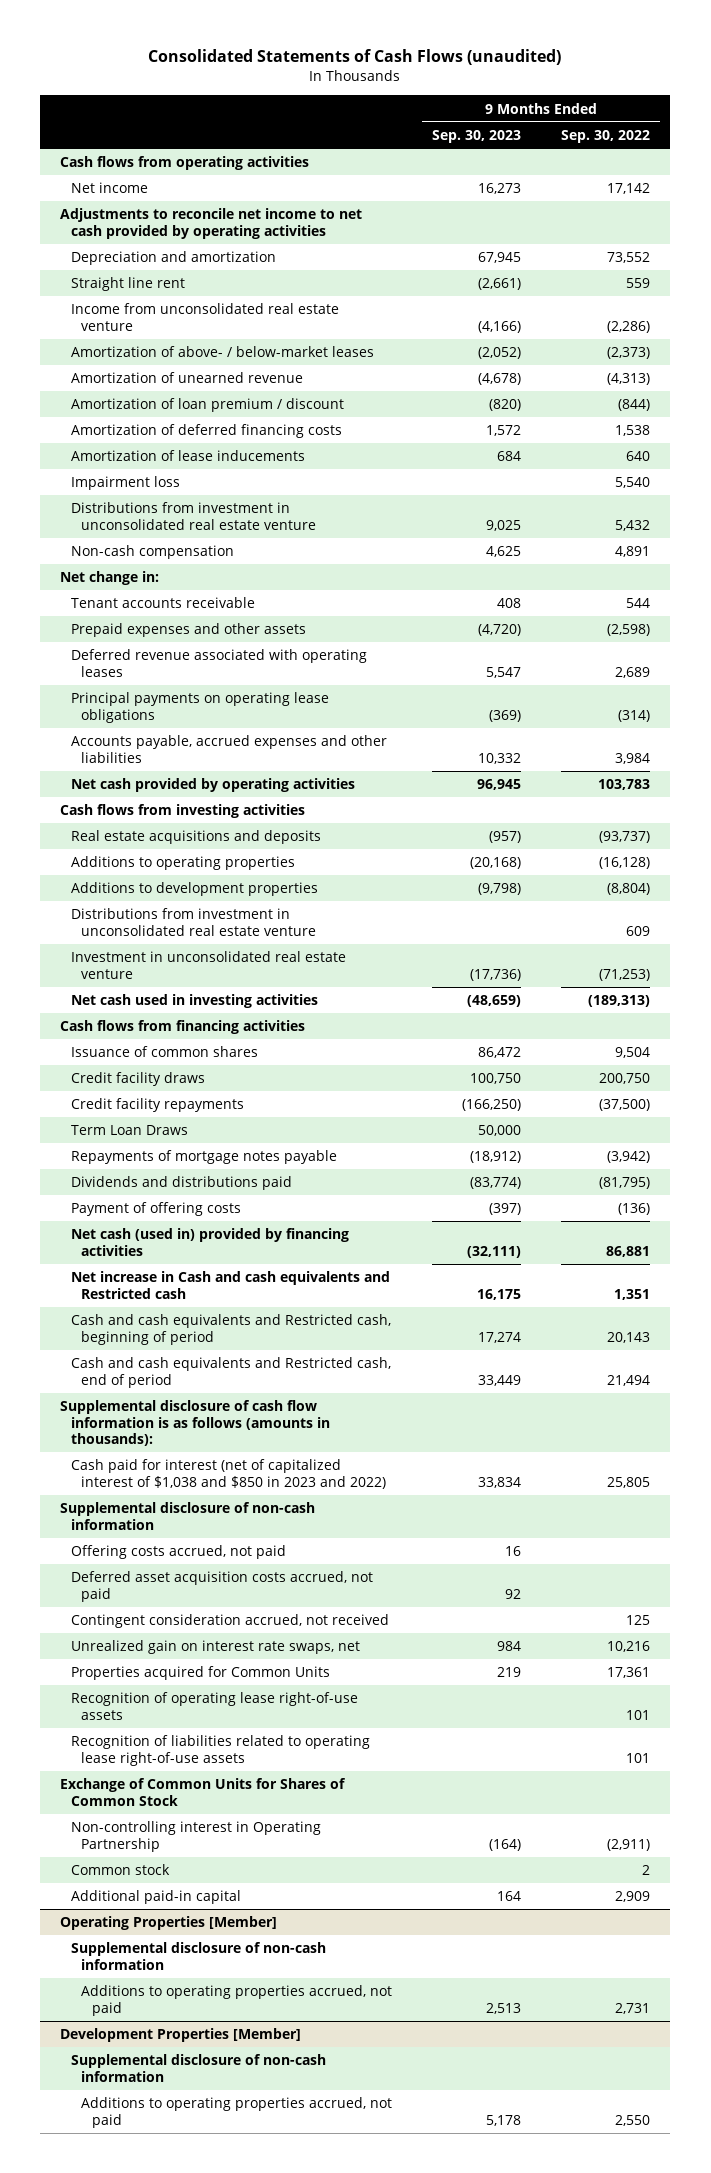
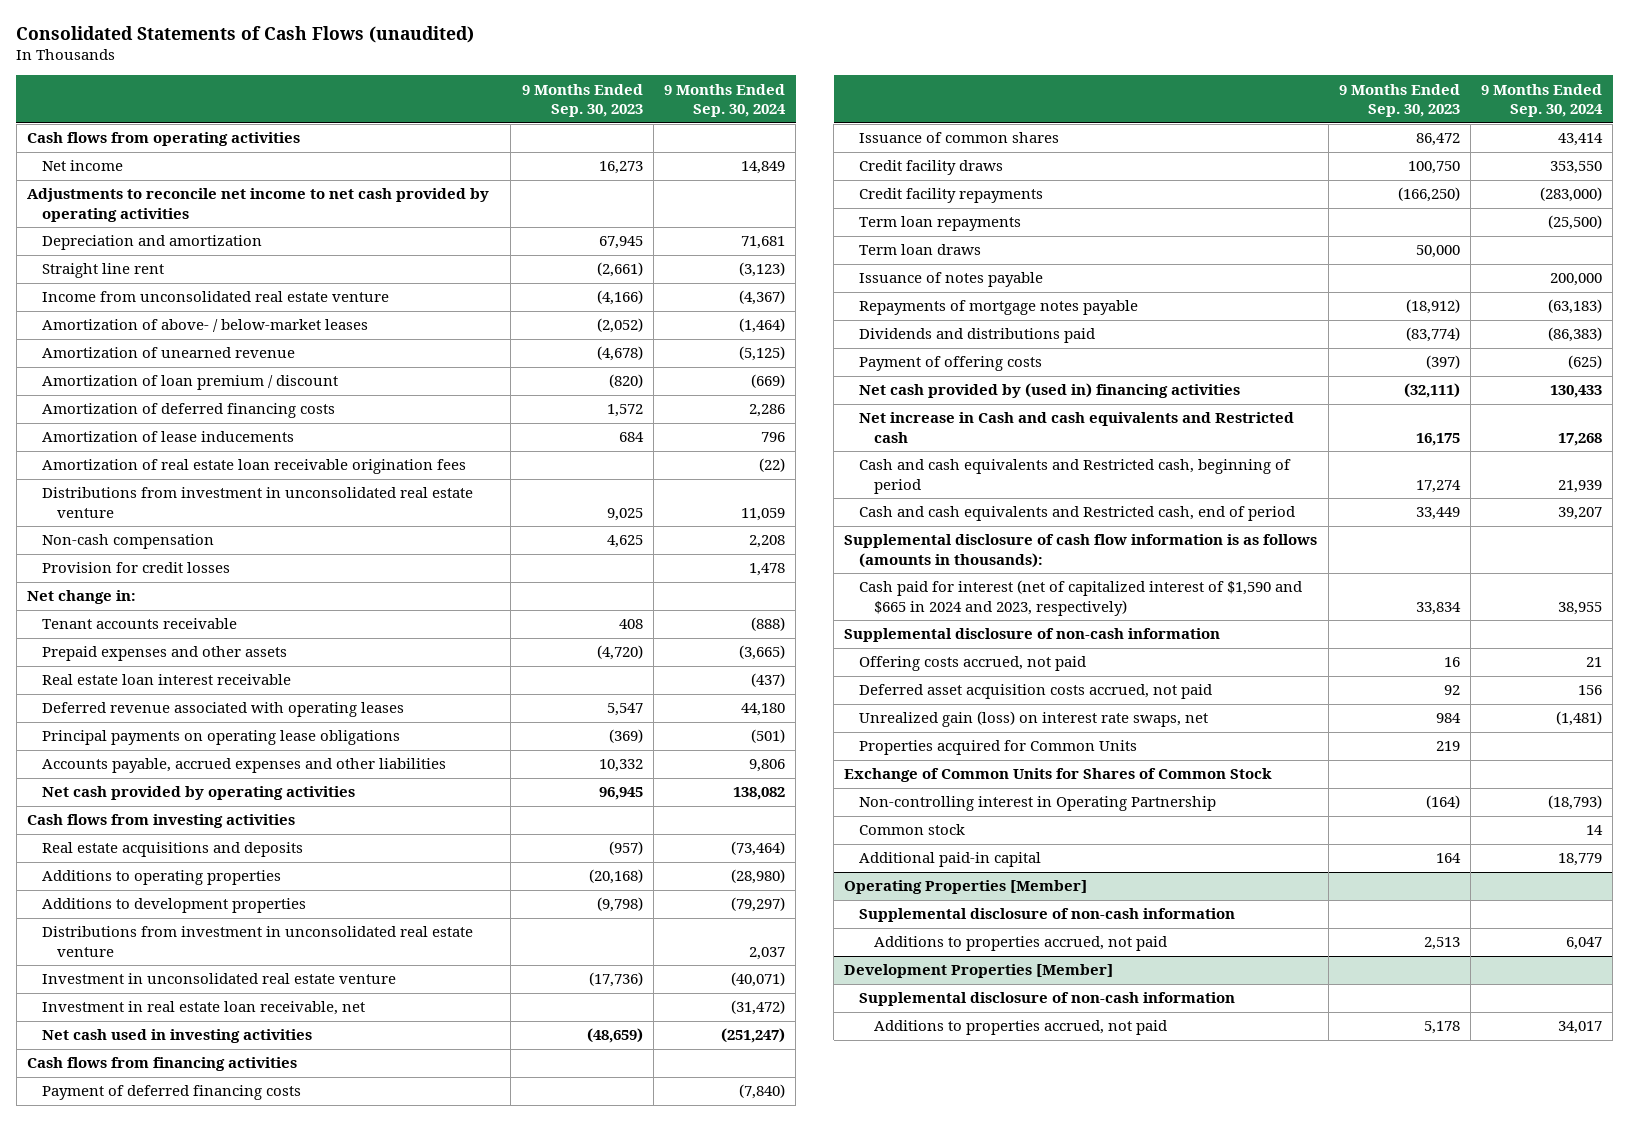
[561,130,651,144] Sep. 30, 2022 -> none
none -> [664,83,787,118] 9 Months Ended Sep. 30, 2024
[70,476,180,491] Impairment loss -> none
none -> [42,459,467,475] Amortization of real estate loan receivable origination fees
none -> [42,562,231,574] Provision for credit losses
none -> [42,674,292,686] Real estate loan interest receivable
none -> [42,1001,366,1016] Investment in real estate loan receivable, net
none -> [42,1085,302,1101] Payment of deferred financing costs
none -> [859,216,1022,232] Term loan repayments
[70,1125,188,1136] Term Loan Draws -> [859,244,982,256] Term loan draws
none -> [859,272,1044,288] Issuance of notes payable
[70,1228,349,1256] Net cash (used in) provided by financing activities -> [859,383,1241,399] Net cash provided by (used in) financing activities
[70,1459,387,1489] Cash paid for interest (net of capitalized interest of $1,038 and $850 in 2023 and 2022) -> [859,580,1303,617] Cash paid for interest (net of capitalized interest of $1,590 and $665 in 2024 and 2023, respectively)
[70,1614,389,1629] Contingent consideration accrued, not received -> none
[70,1640,360,1655] Unrealized gain on interest rate swaps, net -> [859,711,1209,728] Unrealized gain (loss) on interest rate swaps, net
[70,1692,358,1720] Recognition of operating lease right-of-use assets -> none
[70,1735,370,1766] Recognition of liabilities related to operating lease right-of-use assets -> none
[81,1985,393,2016] Additions to operating properties accrued, not paid -> [874,936,1168,952] Additions to properties accrued, not paid
[81,2097,393,2128] Additions to operating properties accrued, not paid -> [874,1020,1168,1036] Additions to properties accrued, not paid

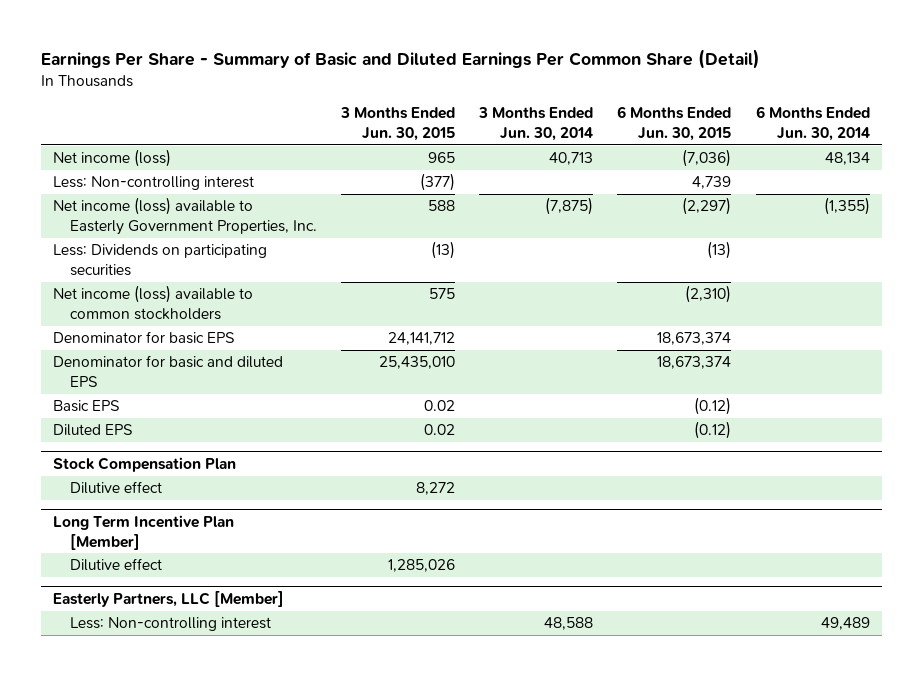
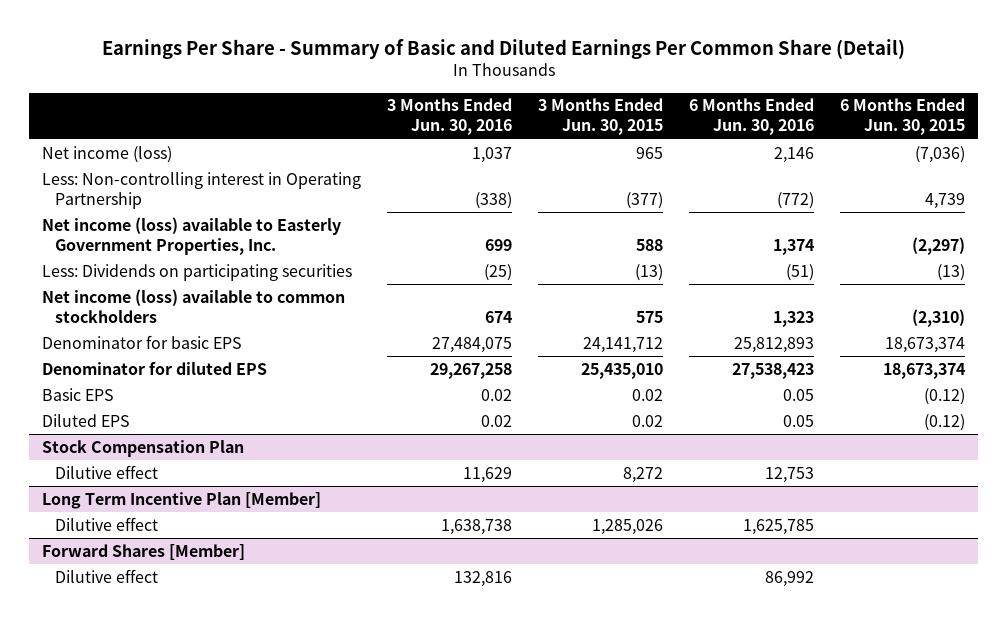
[478,107,594,141] 3 Months Ended Jun. 30, 2014 -> none
[755,106,870,141] 6 Months Ended Jun. 30, 2014 -> none
none -> [387,98,513,136] 3 Months Ended Jun. 30, 2016
none -> [689,98,815,136] 6 Months Ended Jun. 30, 2016
[53,176,255,191] Less: Non-controlling interest -> [42,171,362,209] Less: Non-controlling interest in Operating Partnership
[53,355,284,387] Denominator for basic and diluted EPS -> [42,361,268,375] Denominator for diluted EPS
[53,591,285,608] Easterly Partners, LLC [Member] -> none
[70,617,272,632] Less: Non-controlling interest -> none
none -> [42,543,246,560] Forward Shares [Member]
none -> [54,568,158,583] Dilutive effect

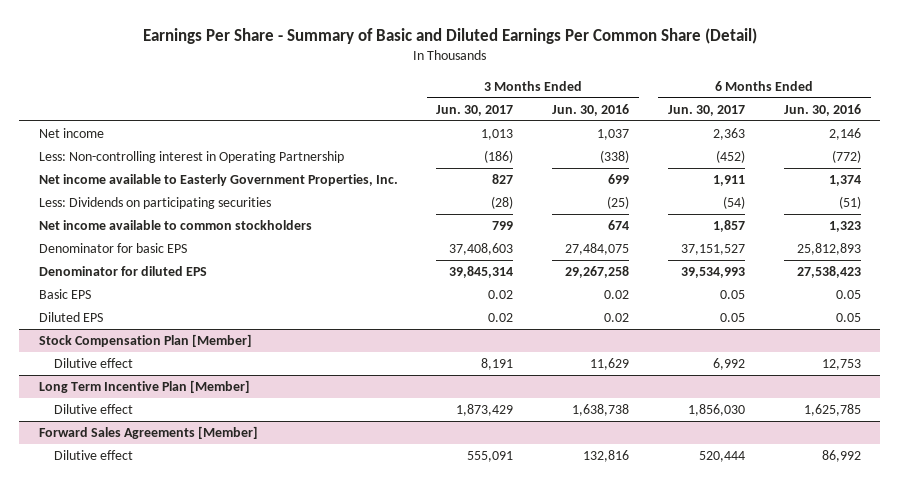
[538,98,664,136] 3 Months Ended Jun. 30, 2015 -> none
[840,98,966,136] 6 Months Ended Jun. 30, 2015 -> none
none -> [436,105,514,117] Jun. 30, 2017
none -> [668,105,746,117] Jun. 30, 2017
[42,145,173,163] Net income (loss) -> [38,128,104,139] Net income
[42,216,342,255] Net income (loss) available to Easterly Government Properties, Inc. -> [38,174,398,187] Net income available to Easterly Government Properties, Inc.
[42,288,346,323] Net income (loss) available to common stockholders -> [38,220,312,231] Net income available to common stockholders
[42,439,245,457] Stock Compensation Plan -> [38,334,252,348] Stock Compensation Plan [Member]
[42,543,246,560] Forward Shares [Member] -> none
none -> [38,426,258,440] Forward Sales Agreements [Member]

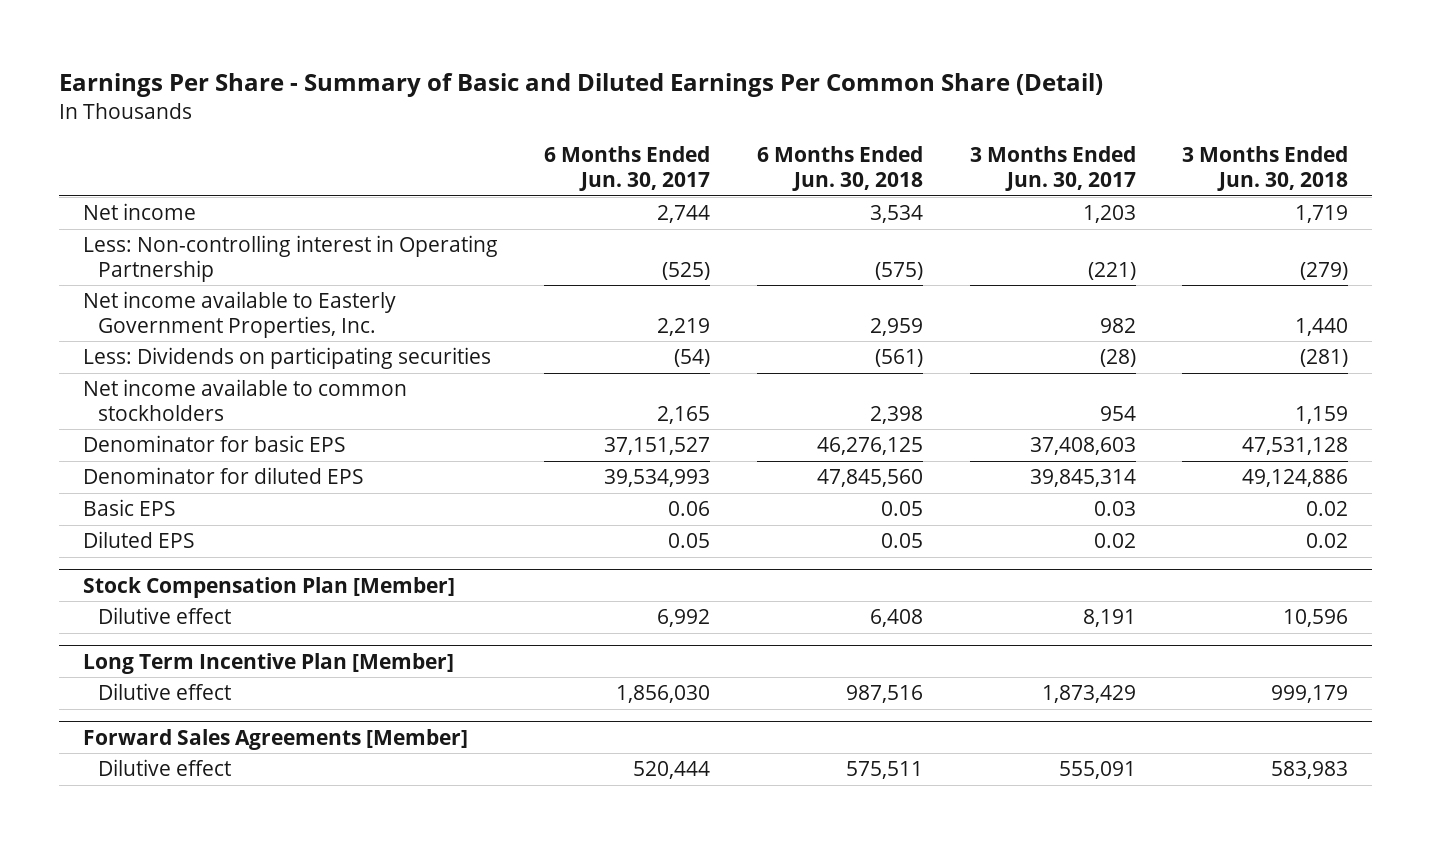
[552,104,630,117] Jun. 30, 2016 -> none
[783,104,861,117] Jun. 30, 2016 -> none
none -> [757,146,924,192] 6 Months Ended Jun. 30, 2018
none -> [1182,146,1349,192] 3 Months Ended Jun. 30, 2018
[481,129,514,141] 1,013 -> [1082,205,1136,224] 1,203
[713,128,746,141] 2,363 -> [657,205,711,224] 2,744
[484,150,514,164] (186) -> [1087,261,1136,280] (221)
[716,150,746,164] (452) -> [662,261,711,280] (525)
[492,174,514,185] 827 -> [1099,317,1136,333] 982
[713,175,746,187] 1,911 -> [657,317,711,336] 2,219
[492,221,514,231] 799 -> [1099,405,1136,421] 954
[713,220,746,233] 1,857 -> [657,405,711,424] 2,165
[488,290,514,300] 0.02 -> [1093,501,1136,517] 0.03
[720,290,746,300] 0.05 -> [668,501,711,517] 0.06

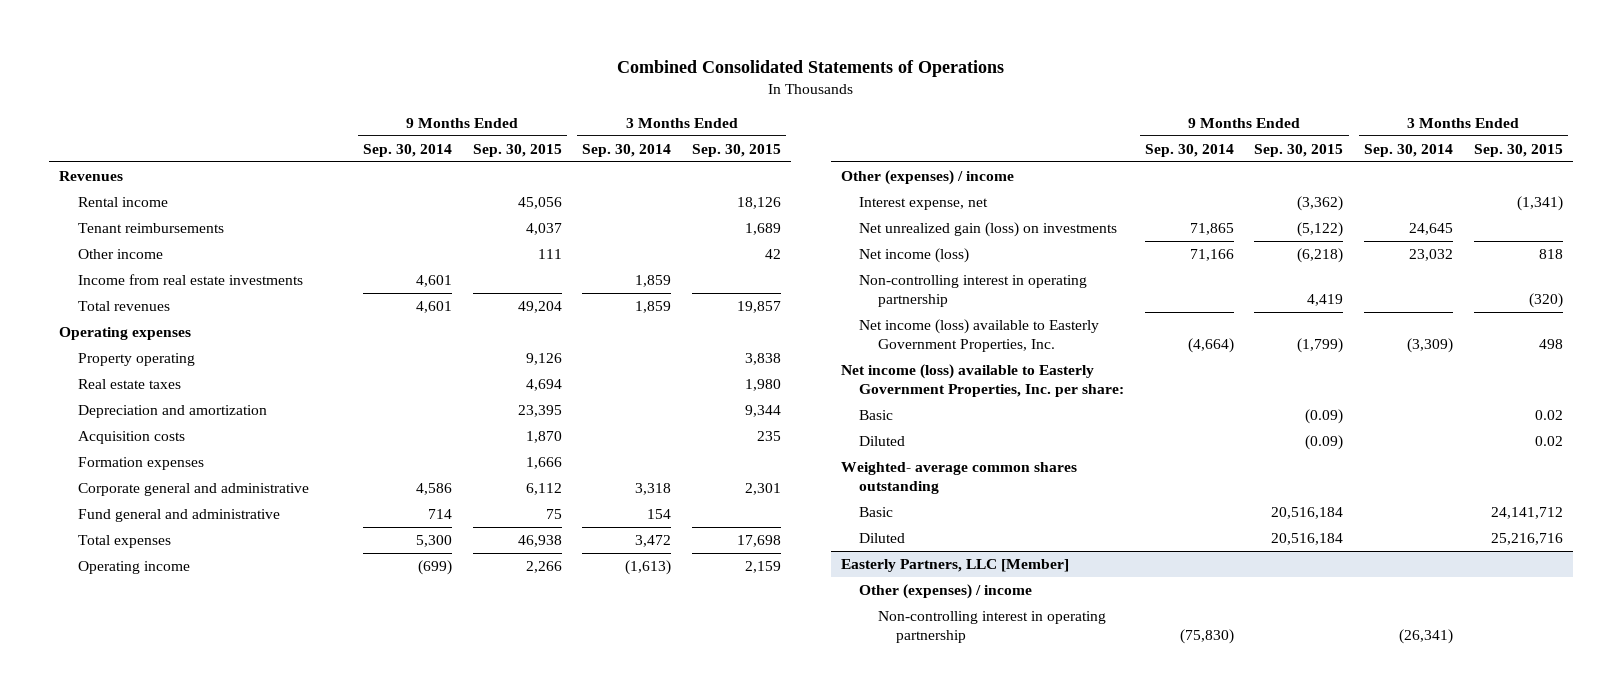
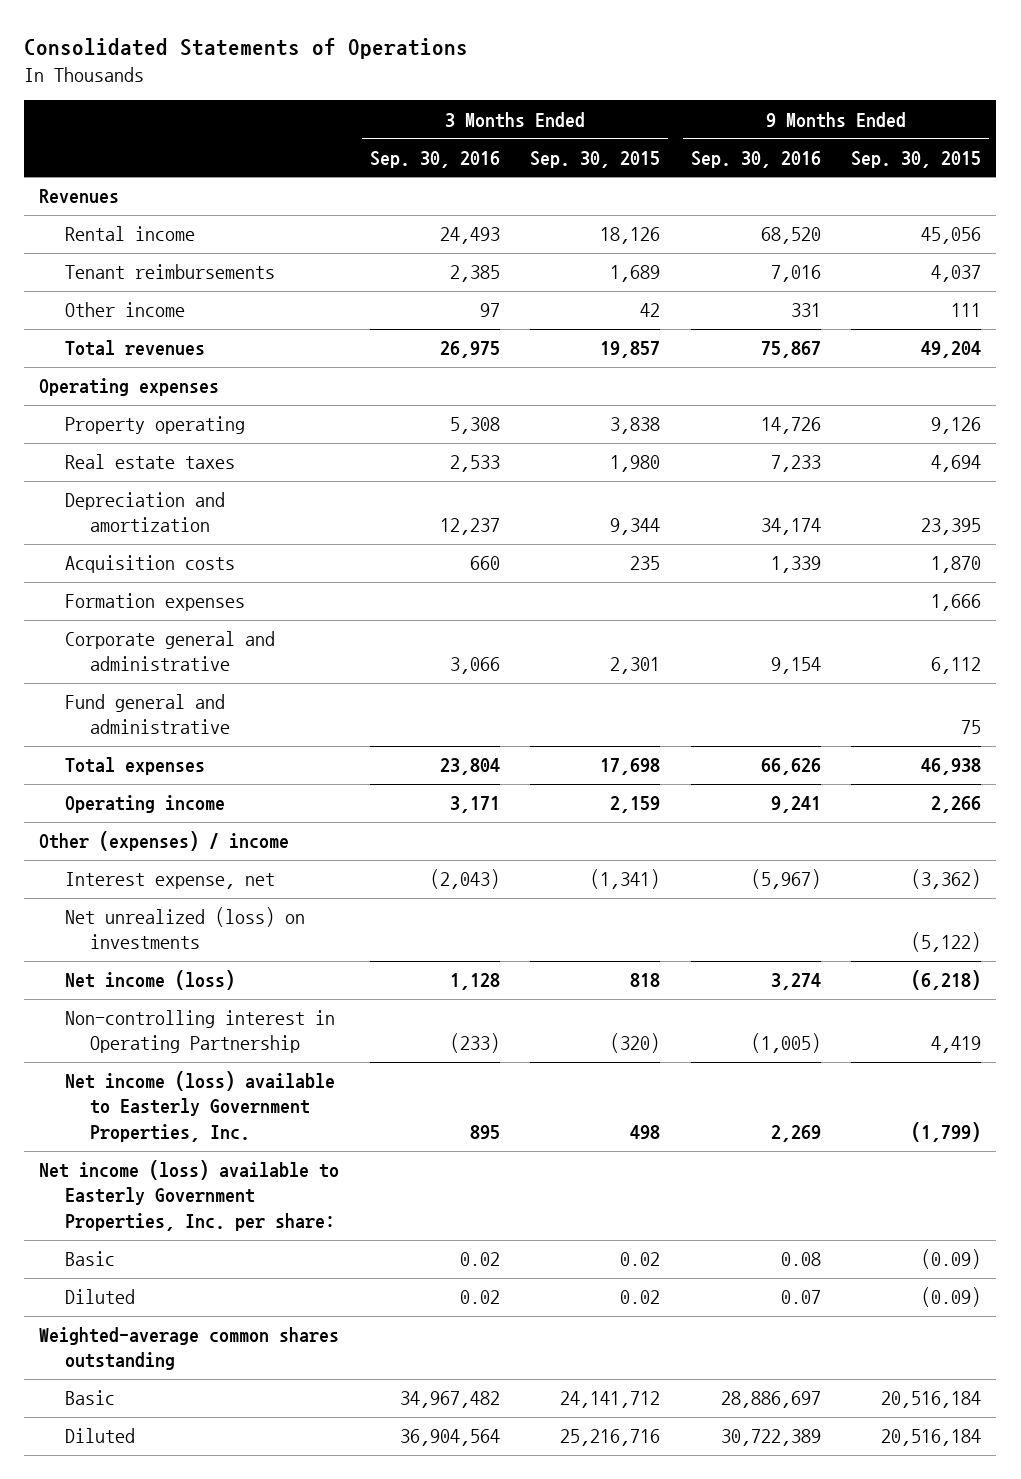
[616,60,1004,78] Combined Consolidated Statements of Operations -> [24,38,469,60] Consolidated Statements of Operations
[363,143,453,157] Sep. 30, 2014 -> none
[582,143,672,157] Sep. 30, 2014 -> none
none -> [369,150,500,168] Sep. 30, 2016
none -> [690,150,821,168] Sep. 30, 2016
[77,273,303,285] Income from real estate investments -> none
[859,221,1118,237] Net unrealized gain (loss) on investments -> [64,907,305,950] Net unrealized (loss) on investments
[859,274,1088,308] Non-controlling interest in operating partnership -> [64,1010,335,1054] Non-controlling interest in Operating Partnership
[840,461,1077,495] Weighted- average common shares outstanding -> [39,1327,340,1371] Weighted-average common shares outstanding
[840,558,1069,572] Easterly Partners, LLC [Member] -> none
[859,583,1033,599] Other (expenses) / income -> none
[877,610,1106,644] Non-controlling interest in operating partnership -> none

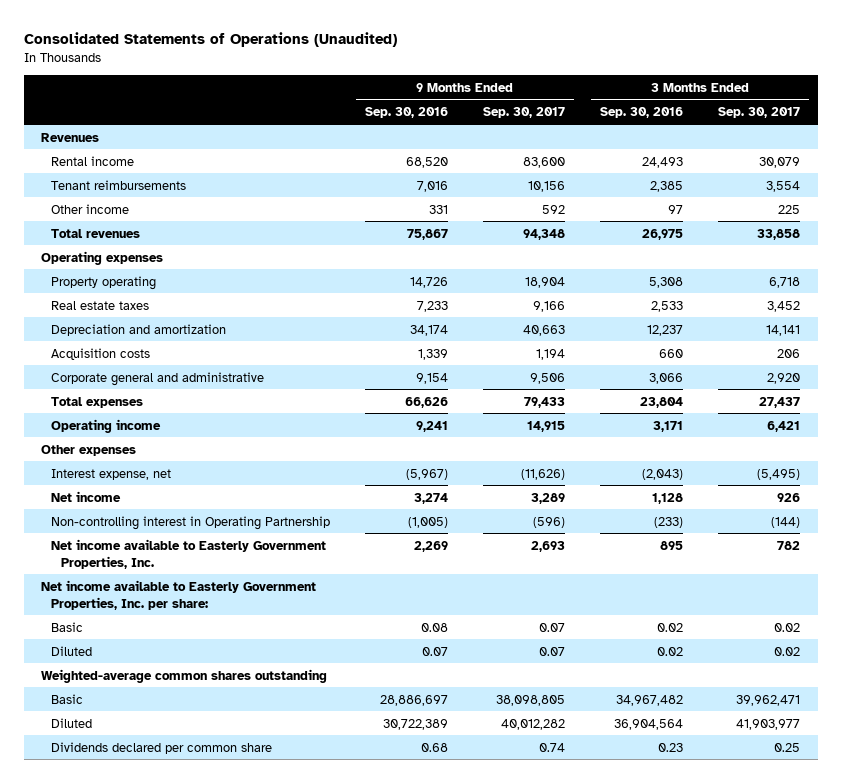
[24,38,469,60] Consolidated Statements of Operations -> [23,32,397,48] Consolidated Statements of Operations (Unaudited)
[530,150,661,168] Sep. 30, 2015 -> none
[851,150,982,168] Sep. 30, 2015 -> none
none -> [483,107,566,119] Sep. 30, 2017
none -> [718,107,801,119] Sep. 30, 2017
[64,593,245,612] Formation expenses -> none
[64,694,230,735] Fund general and administrative -> none
[39,831,290,852] Other (expenses) / income -> [41,444,137,456] Other expenses
[64,907,305,950] Net unrealized (loss) on investments -> none
[64,970,235,991] Net income (loss) -> [51,490,122,502] Net income
[64,1071,335,1142] Net income (loss) available to Easterly Government Properties, Inc. -> [51,538,327,569] Net income available to Easterly Government Properties, Inc.
[39,1160,340,1231] Net income (loss) available to Easterly Government Properties, Inc. per share: -> [41,579,317,610] Net income available to Easterly Government Properties, Inc. per share:
none -> [51,741,273,754] Dividends declared per common share

